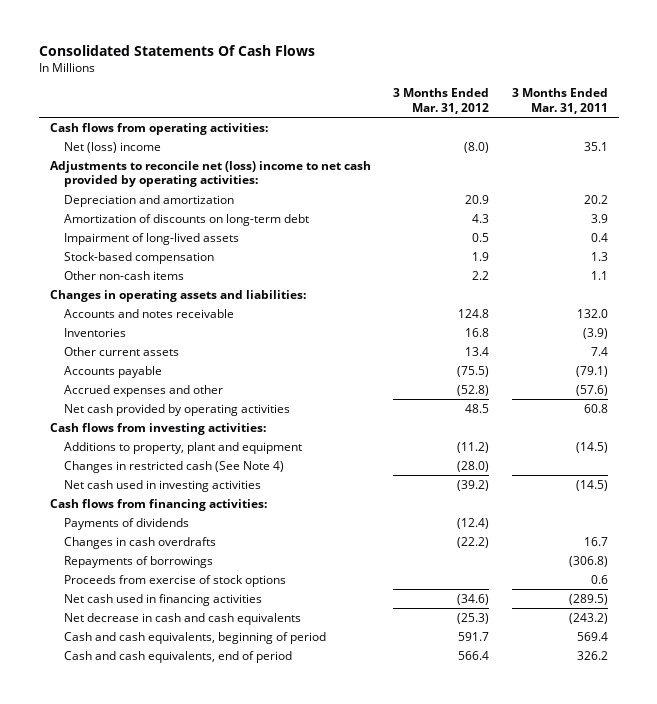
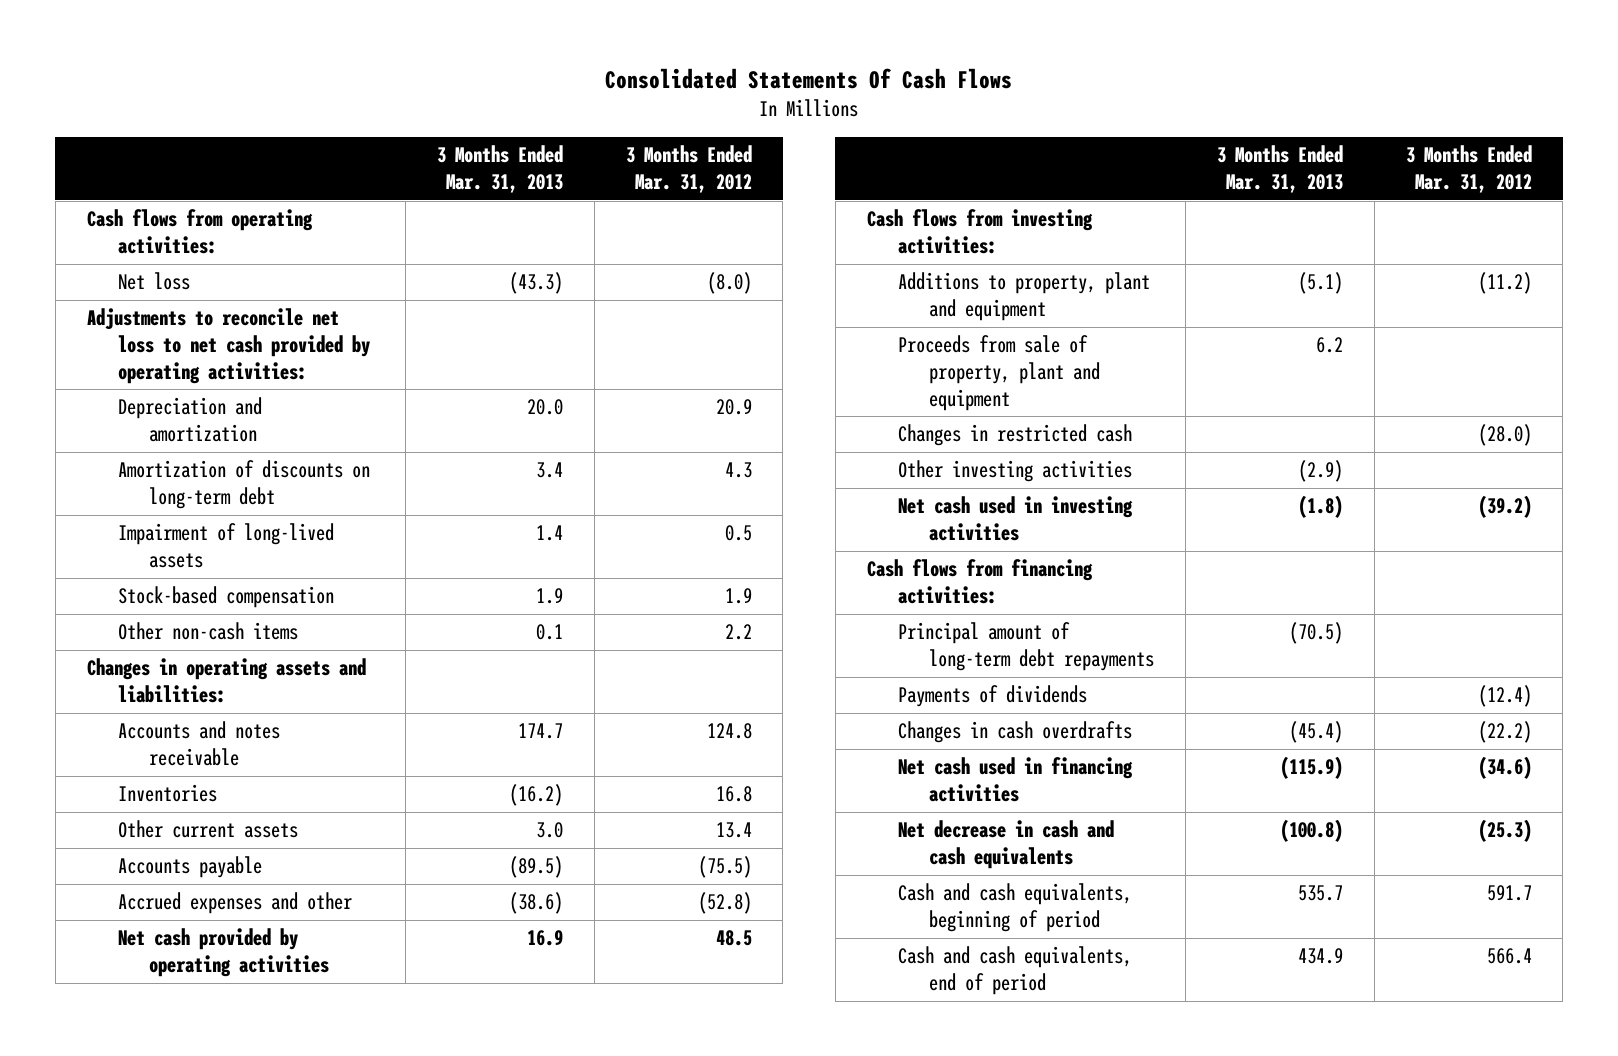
[511,88,608,114] 3 Months Ended Mar. 31, 2011 -> none
none -> [436,145,563,194] 3 Months Ended Mar. 31, 2013
[63,141,161,153] Net (loss) income -> [117,272,190,291] Net loss
[49,160,371,188] Adjustments to reconcile net (loss) income to net cash provided by operating activities: -> [86,308,370,384] Adjustments to reconcile net loss to net cash provided by operating activities:
none -> [897,335,1100,411] Proceeds from sale of property, plant and equipment
[63,460,284,473] Changes in restricted cash (See Note 4) -> [897,424,1132,447] Changes in restricted cash
none -> [897,460,1132,483] Other investing activities
none -> [897,622,1154,672] Principal amount of long-term debt repayments
[63,555,213,568] Repayments of borrowings -> none
[63,574,286,587] Proceeds from exercise of stock options -> none

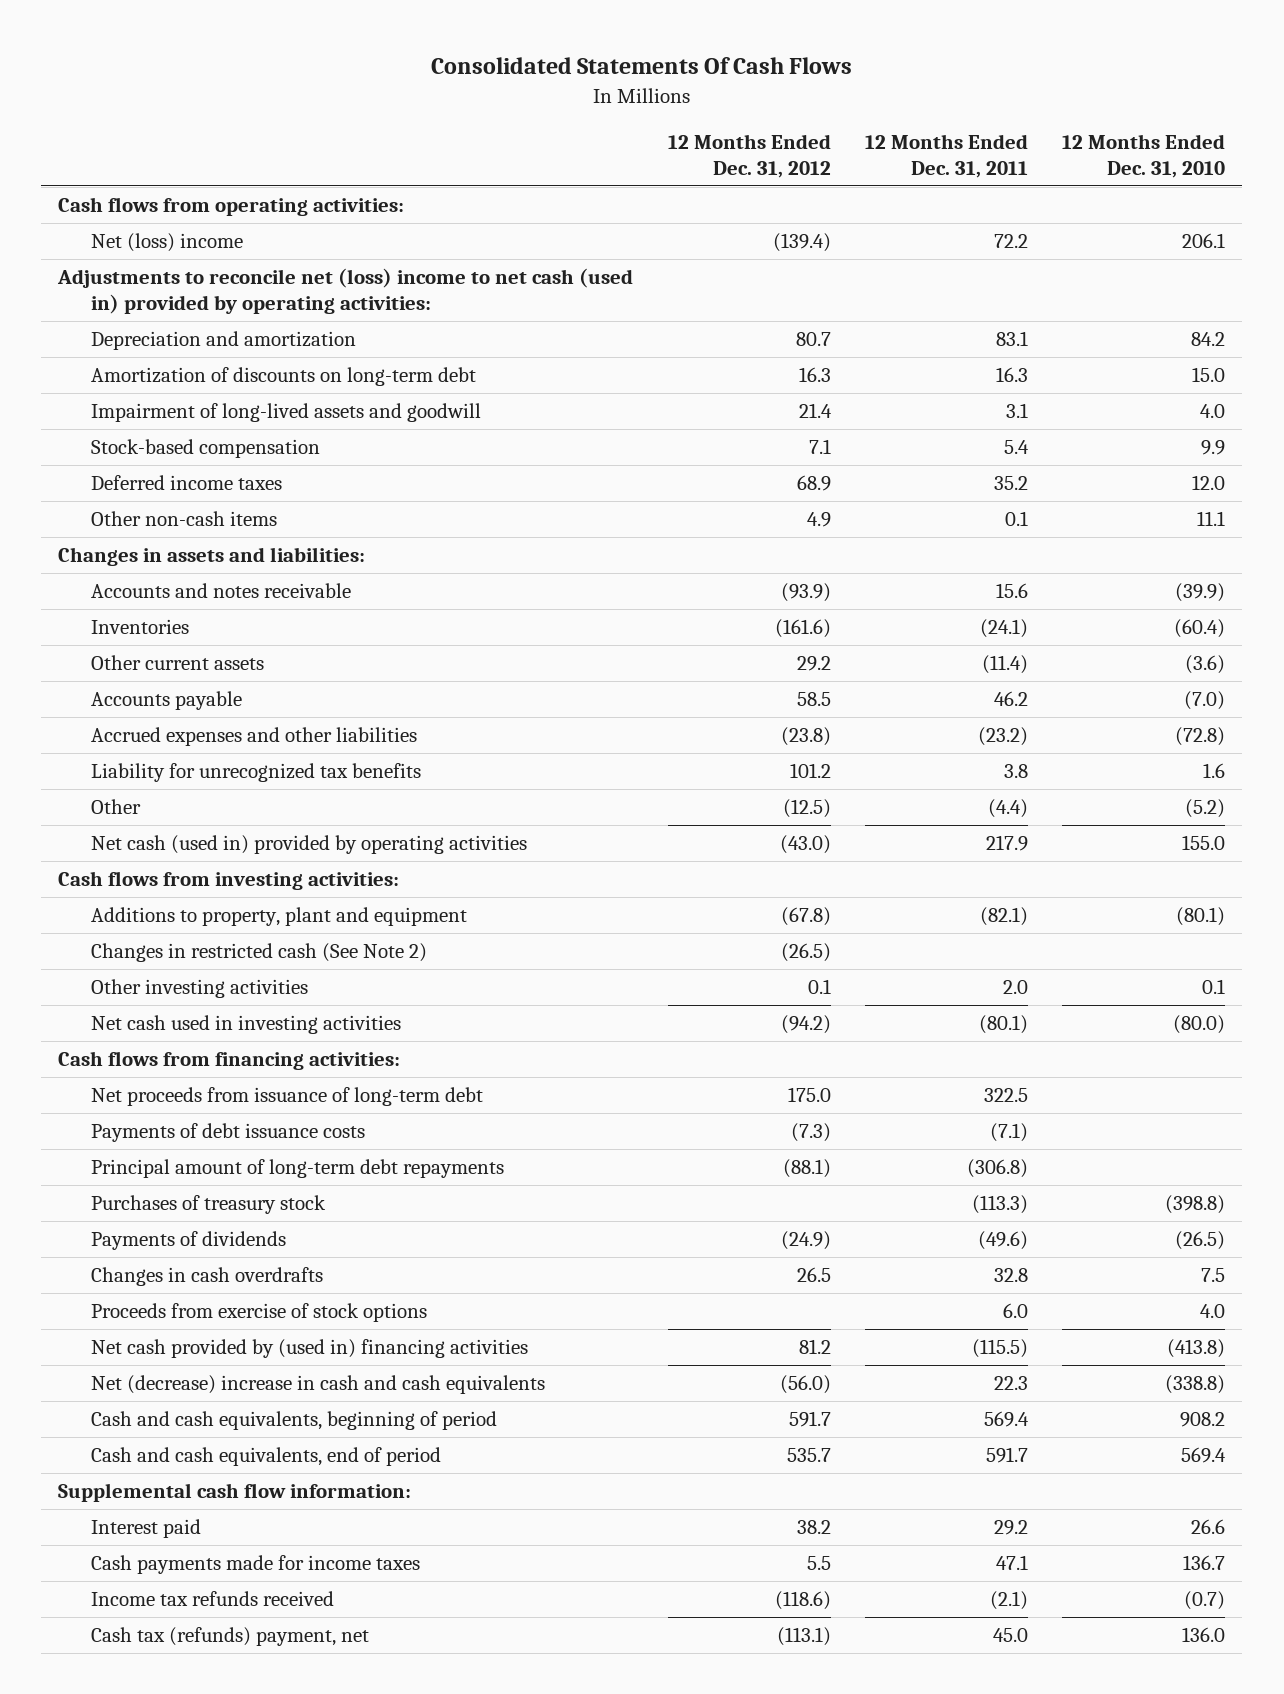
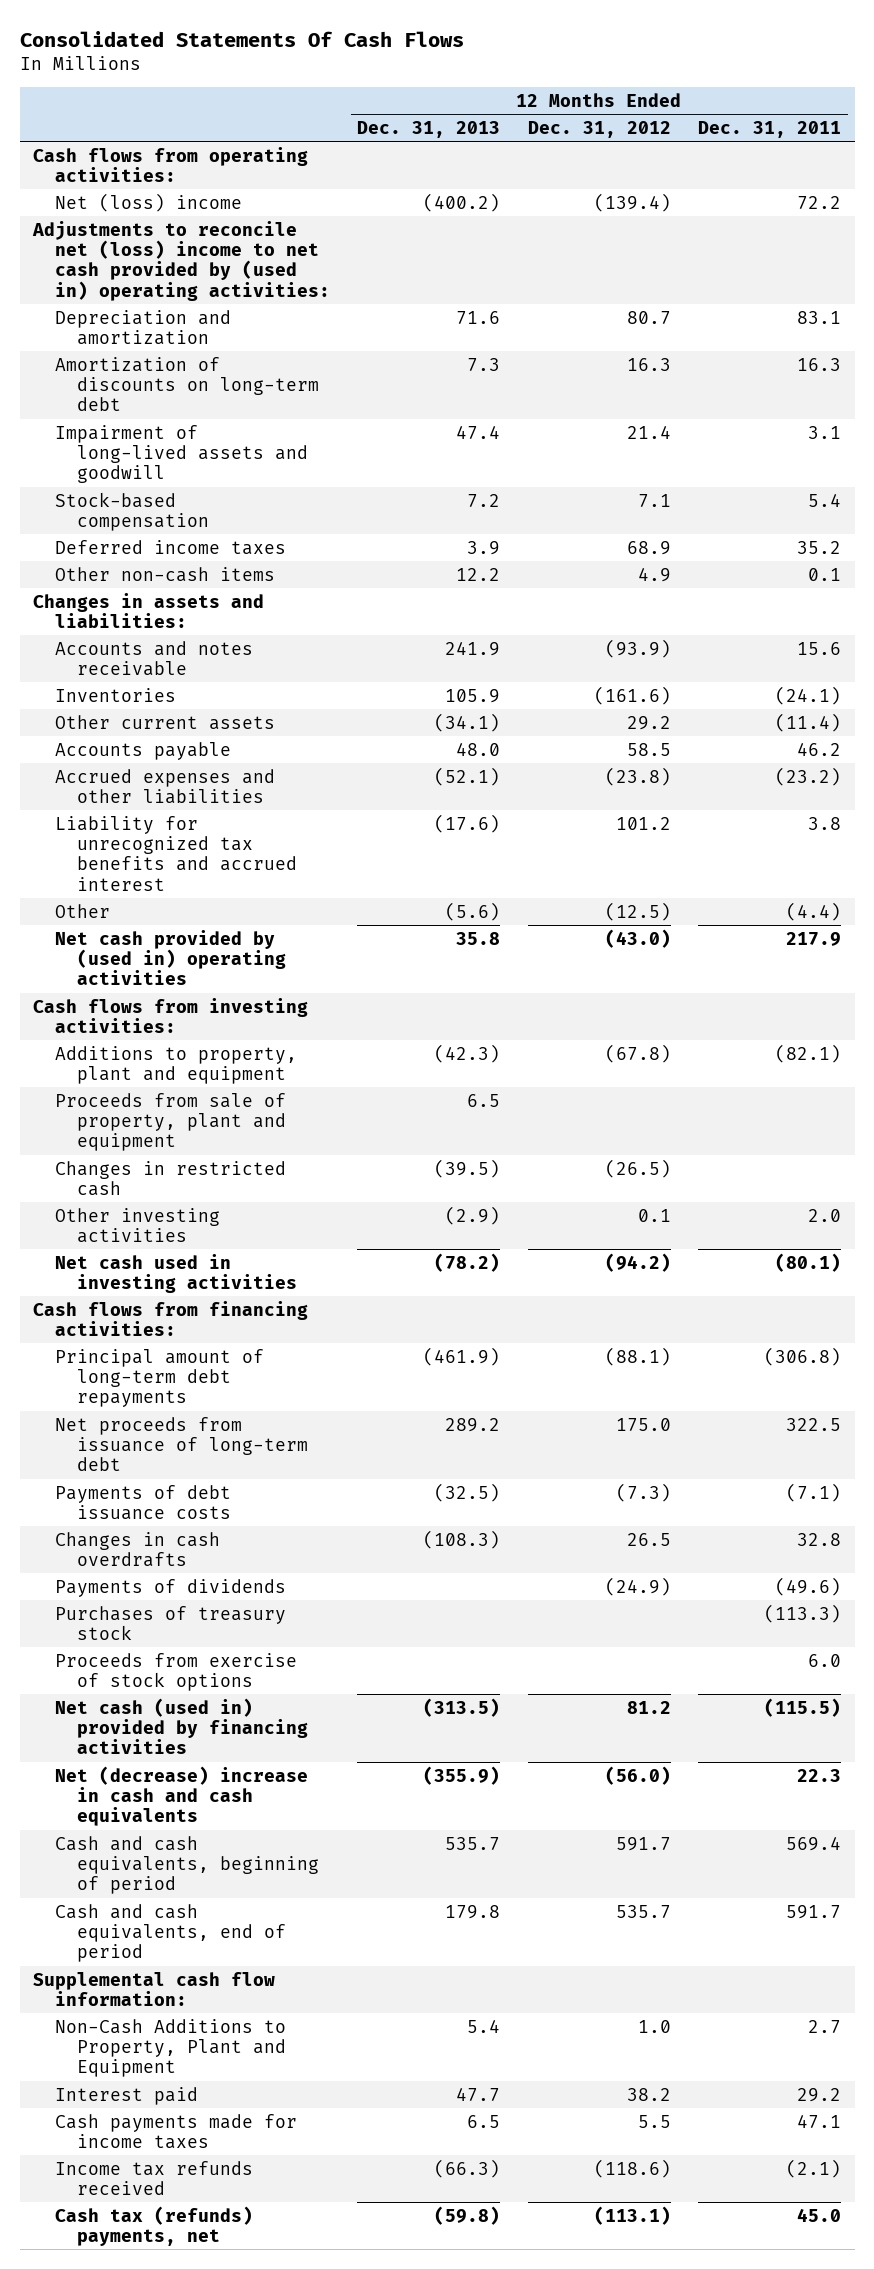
[1062,133,1226,178] 12 Months Ended Dec. 31, 2010 -> none
none -> [357,120,501,138] Dec. 31, 2013
[57,268,634,315] Adjustments to reconcile net (loss) income to net cash (used in) provided by operating activities: -> [32,220,331,301] Adjustments to reconcile net (loss) income to net cash provided by (used in) operating activities:
[91,763,422,783] Liability for unrecognized tax benefits -> [55,815,298,891] Liability for unrecognized tax benefits and accrued interest
[91,835,528,855] Net cash (used in) provided by operating activities -> [55,929,287,986] Net cash provided by (used in) operating activities
none -> [55,1092,287,1152] Proceeds from sale of property, plant and equipment
[91,943,428,963] Changes in restricted cash (See Note 2) -> [55,1160,287,1196] Changes in restricted cash
[91,1159,505,1179] Principal amount of long-term debt repayments -> [55,1348,265,1408] Principal amount of long-term debt repayments
[91,1231,287,1251] Payments of dividends -> [55,1578,287,1597] Payments of dividends
[91,1195,327,1215] Purchases of treasury stock -> [55,1605,287,1640] Purchases of treasury stock
[91,1339,529,1359] Net cash provided by (used in) financing activities -> [55,1697,309,1755] Net cash (used in) provided by financing activities
none -> [55,2018,287,2078] Non-Cash Additions to Property, Plant and Equipment
[91,1627,370,1647] Cash tax (refunds) payment, net -> [55,2205,254,2246] Cash tax (refunds) payments, net

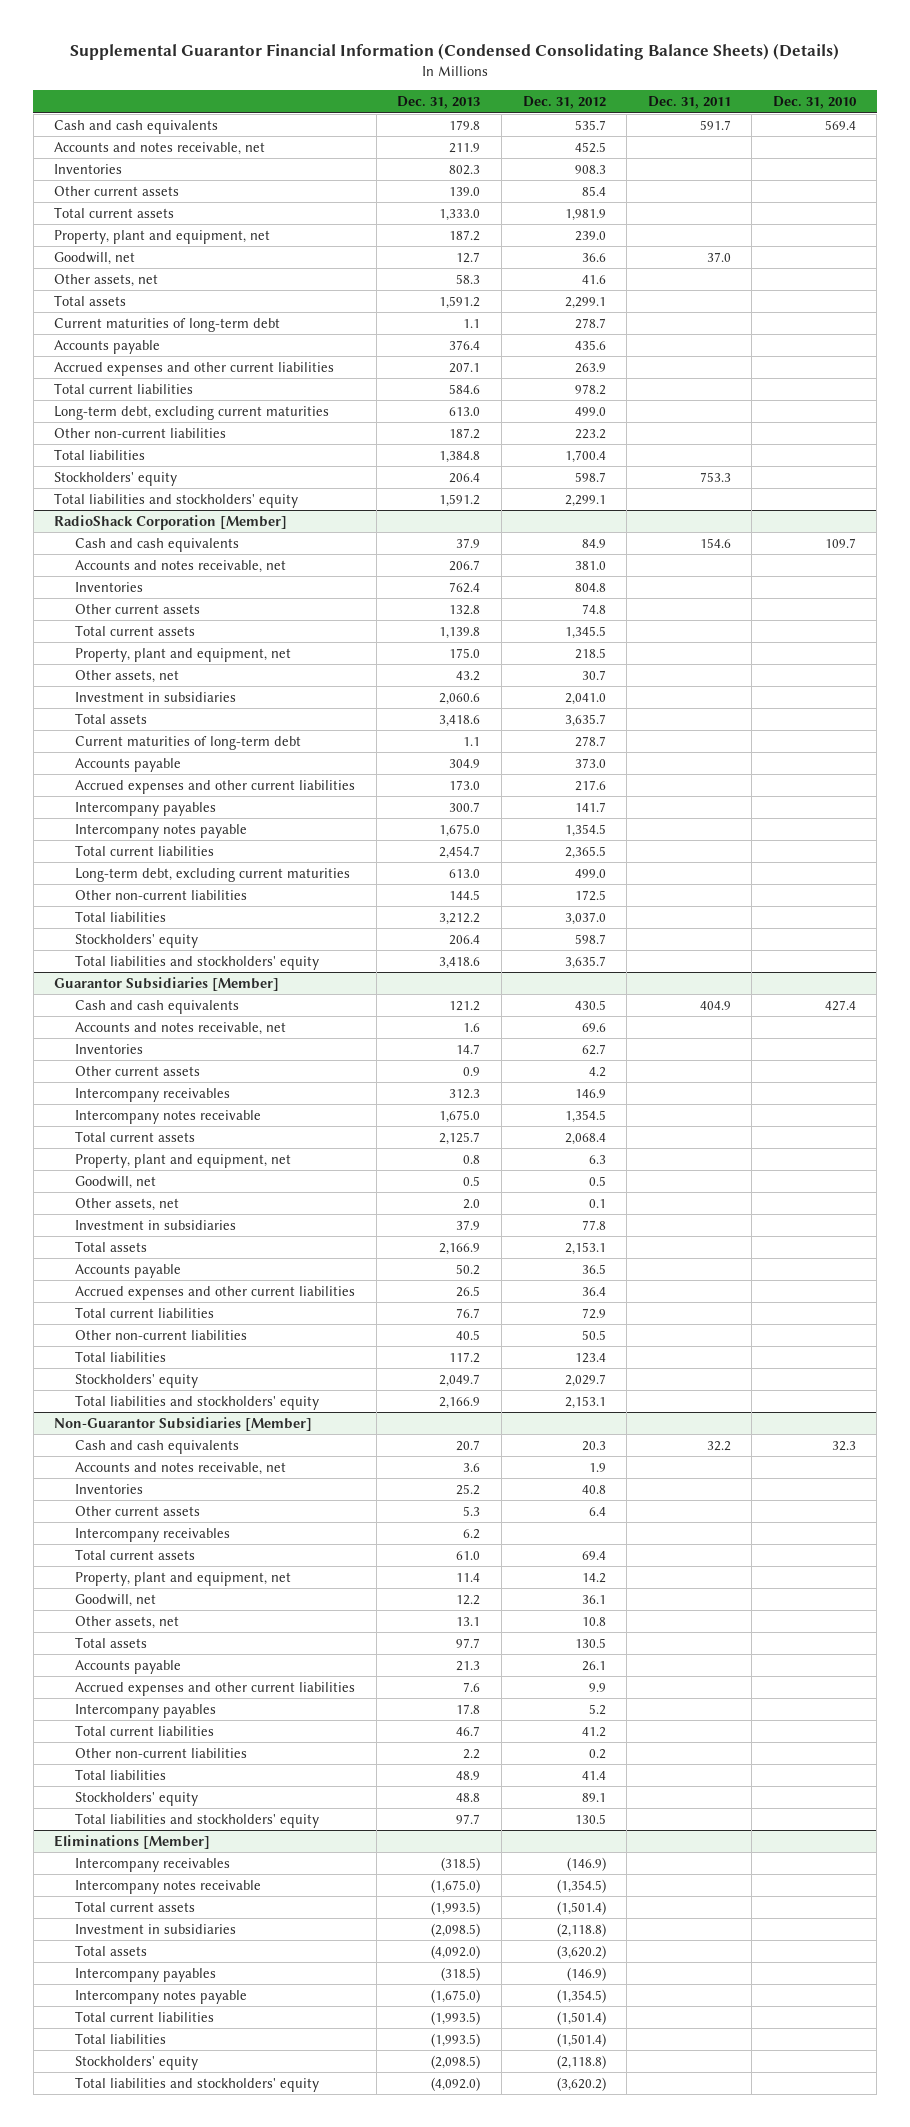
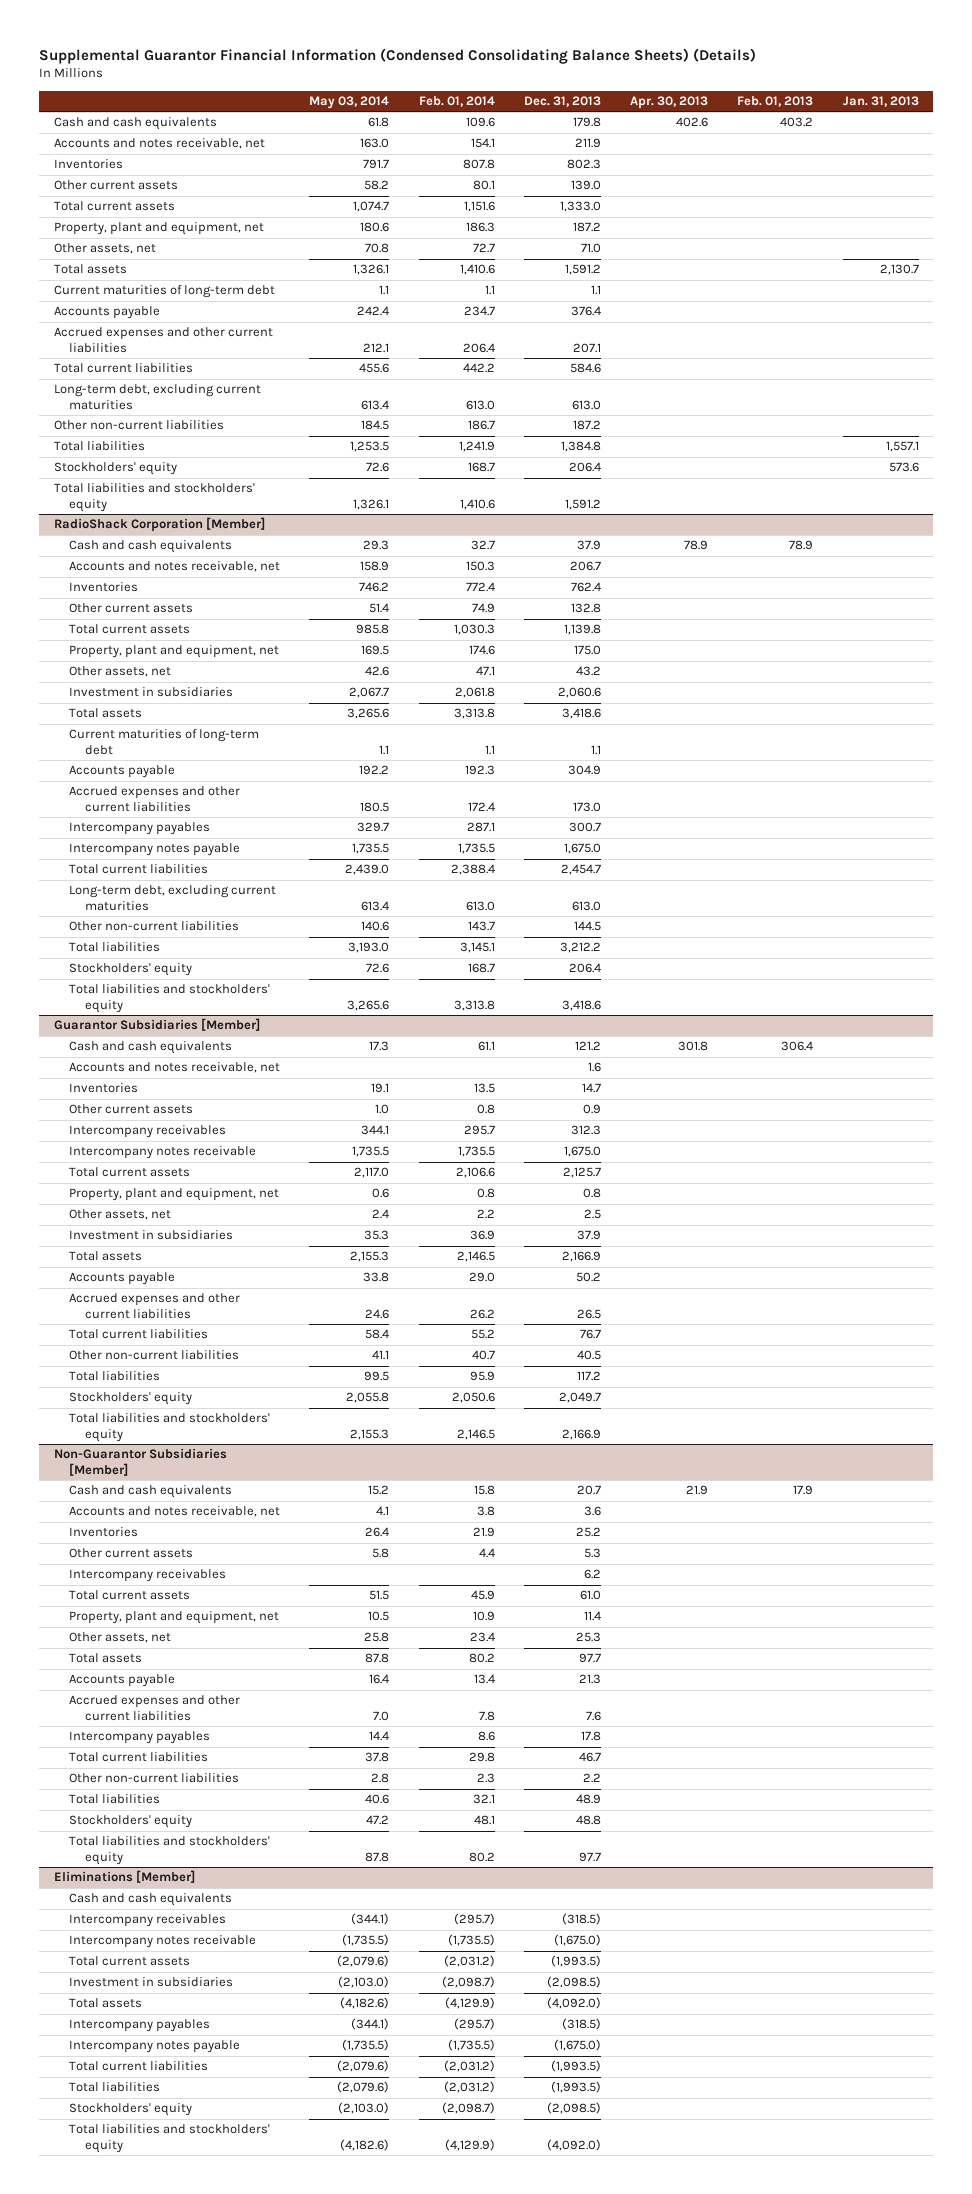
[522,96,606,110] Dec. 31, 2012 -> none
[647,96,731,110] Dec. 31, 2011 -> none
[772,96,857,110] Dec. 31, 2010 -> none
none -> [309,96,390,110] May 03, 2014
none -> [418,96,495,108] Feb. 01, 2014
none -> [630,96,709,110] Apr. 30, 2013
none -> [737,96,814,108] Feb. 01, 2013
none -> [842,96,919,108] Jan. 31, 2013
[54,251,136,265] Goodwill, net -> none
[456,273,481,284] 58.3 -> [580,243,601,254] 71.0
[75,1175,157,1189] Goodwill, net -> none
[463,1198,481,1209] 2.0 -> [583,1209,601,1220] 2.5
[75,1593,157,1607] Goodwill, net -> none
[456,1616,481,1626] 13.1 -> [575,1632,601,1643] 25.3
none -> [69,1893,233,1907] Cash and cash equivalents

